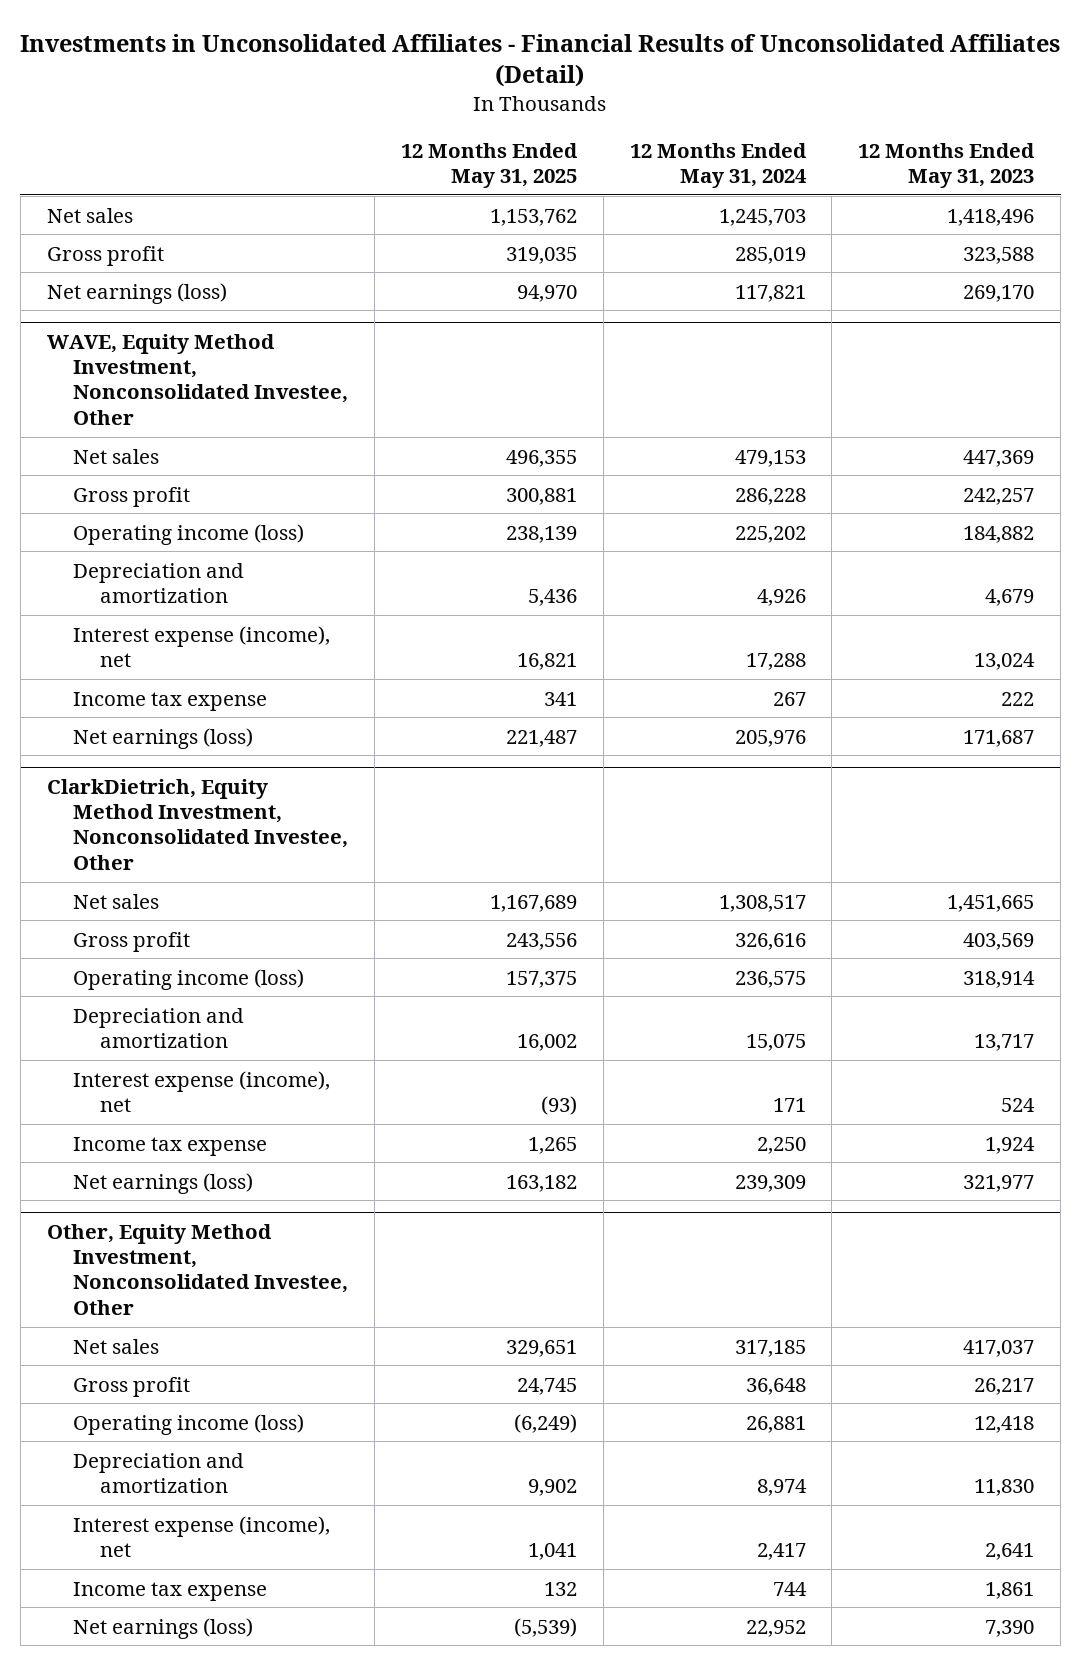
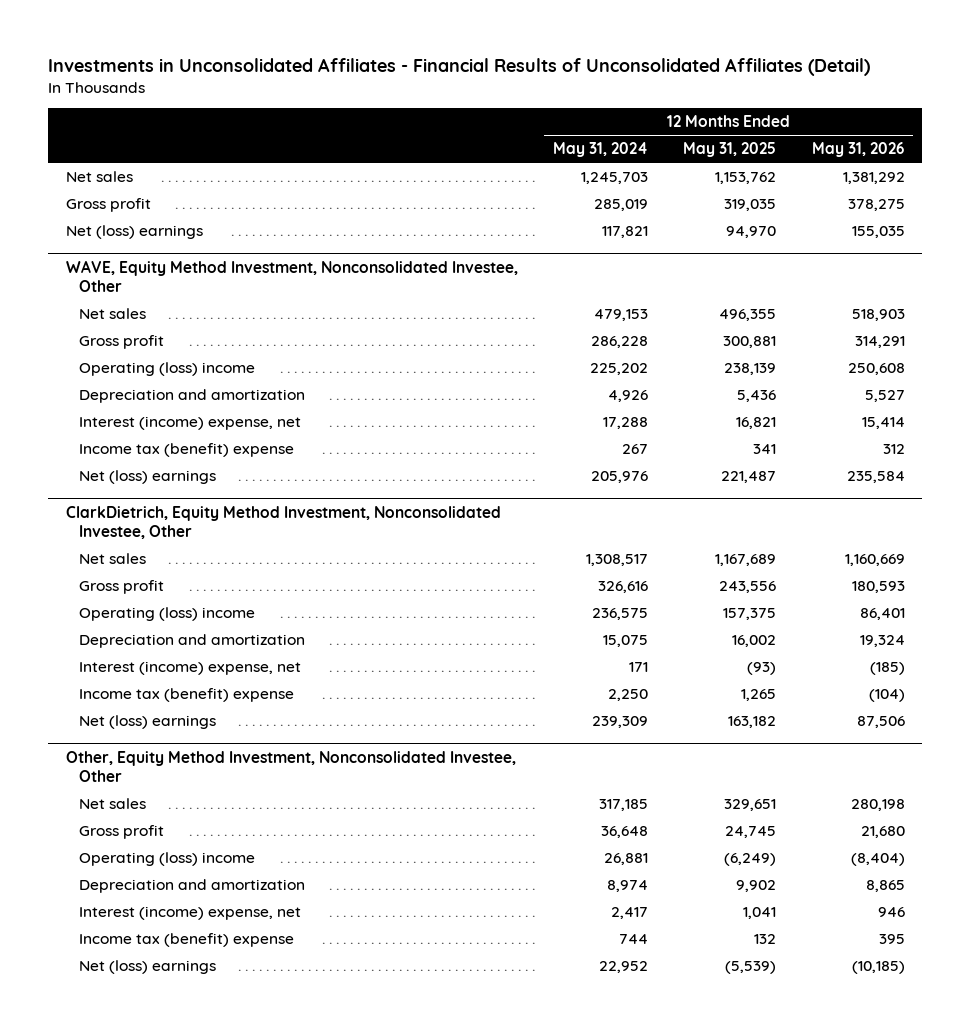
[858,142,1036,188] 12 Months Ended May 31, 2023 -> none
none -> [811,142,905,158] May 31, 2026
[46,282,227,304] Net earnings (loss) -> [65,224,203,239] Net (loss) earnings
[73,523,305,545] Operating income (loss) -> [78,361,255,376] Operating (loss) income
[73,625,331,667] Interest expense (income), net -> [78,415,301,430] Interest (income) expense, net
[73,691,268,711] Income tax expense -> [78,442,294,457] Income tax (benefit) expense
[73,727,254,749] Net earnings (loss) -> [78,469,216,484] Net (loss) earnings
[73,968,305,990] Operating income (loss) -> [78,606,255,621] Operating (loss) income
[73,1070,331,1112] Interest expense (income), net -> [78,660,301,675] Interest (income) expense, net
[73,1136,268,1156] Income tax expense -> [78,687,294,702] Income tax (benefit) expense
[73,1172,254,1194] Net earnings (loss) -> [78,714,216,729] Net (loss) earnings
[73,1413,305,1435] Operating income (loss) -> [78,851,255,866] Operating (loss) income
[73,1515,331,1557] Interest expense (income), net -> [78,905,301,920] Interest (income) expense, net
[73,1581,268,1601] Income tax expense -> [78,932,294,947] Income tax (benefit) expense
[73,1617,254,1639] Net earnings (loss) -> [78,959,216,974] Net (loss) earnings

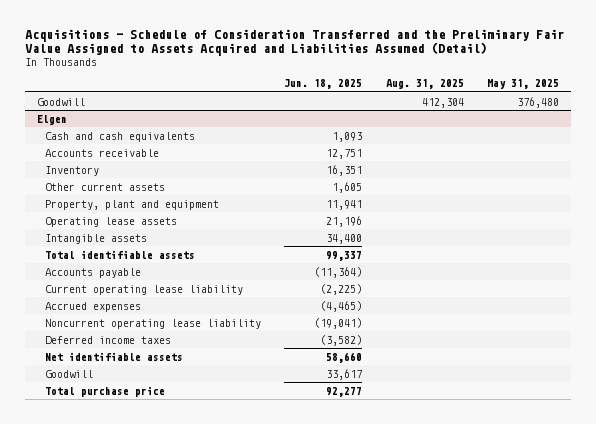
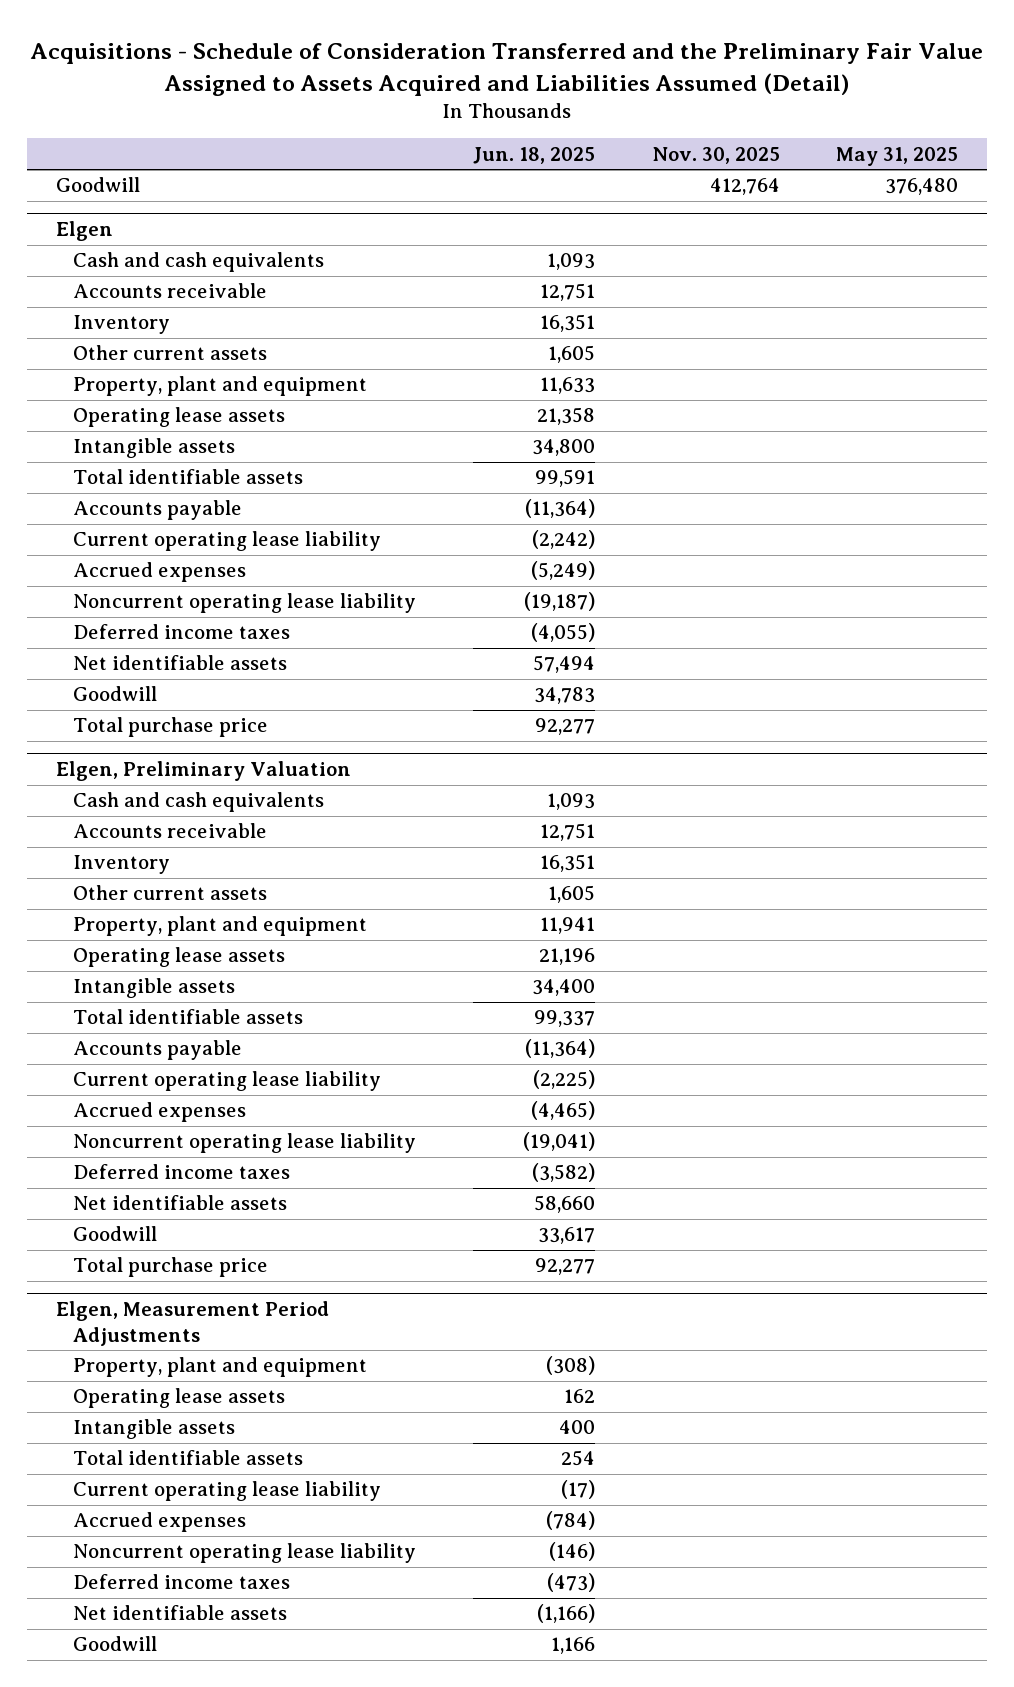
[385,79,464,90] Aug. 31, 2025 -> none
none -> [651,146,780,164] Nov. 30, 2025
none -> [73,376,368,397] Property, plant and equipment
none -> [73,407,286,428] Operating lease assets
none -> [73,438,236,459] Intangible assets
none -> [73,469,304,485] Total identifiable assets
none -> [73,500,243,521] Accounts payable
none -> [73,531,382,552] Current operating lease liability
none -> [73,562,247,583] Accrued expenses
none -> [73,593,417,614] Noncurrent operating lease liability
none -> [73,624,291,640] Deferred income taxes
none -> [73,655,288,671] Net identifiable assets
none -> [73,686,158,702] Goodwill
none -> [73,717,269,738] Total purchase price
none -> [55,761,351,782] Elgen, Preliminary Valuation
none -> [73,792,325,813] Cash and cash equivalents
none -> [73,823,268,839] Accounts receivable
none -> [73,855,171,875] Inventory
none -> [73,885,268,901] Other current assets
none -> [55,1301,329,1346] Elgen, Measurement Period Adjustments
none -> [73,1357,368,1378] Property, plant and equipment
none -> [73,1388,286,1409] Operating lease assets
none -> [73,1419,236,1440] Intangible assets
none -> [73,1450,304,1466] Total identifiable assets
none -> [73,1481,382,1502] Current operating lease liability
none -> [73,1512,247,1533] Accrued expenses
none -> [73,1543,417,1564] Noncurrent operating lease liability
none -> [73,1574,291,1590] Deferred income taxes
none -> [73,1605,288,1621] Net identifiable assets
none -> [73,1636,158,1652] Goodwill

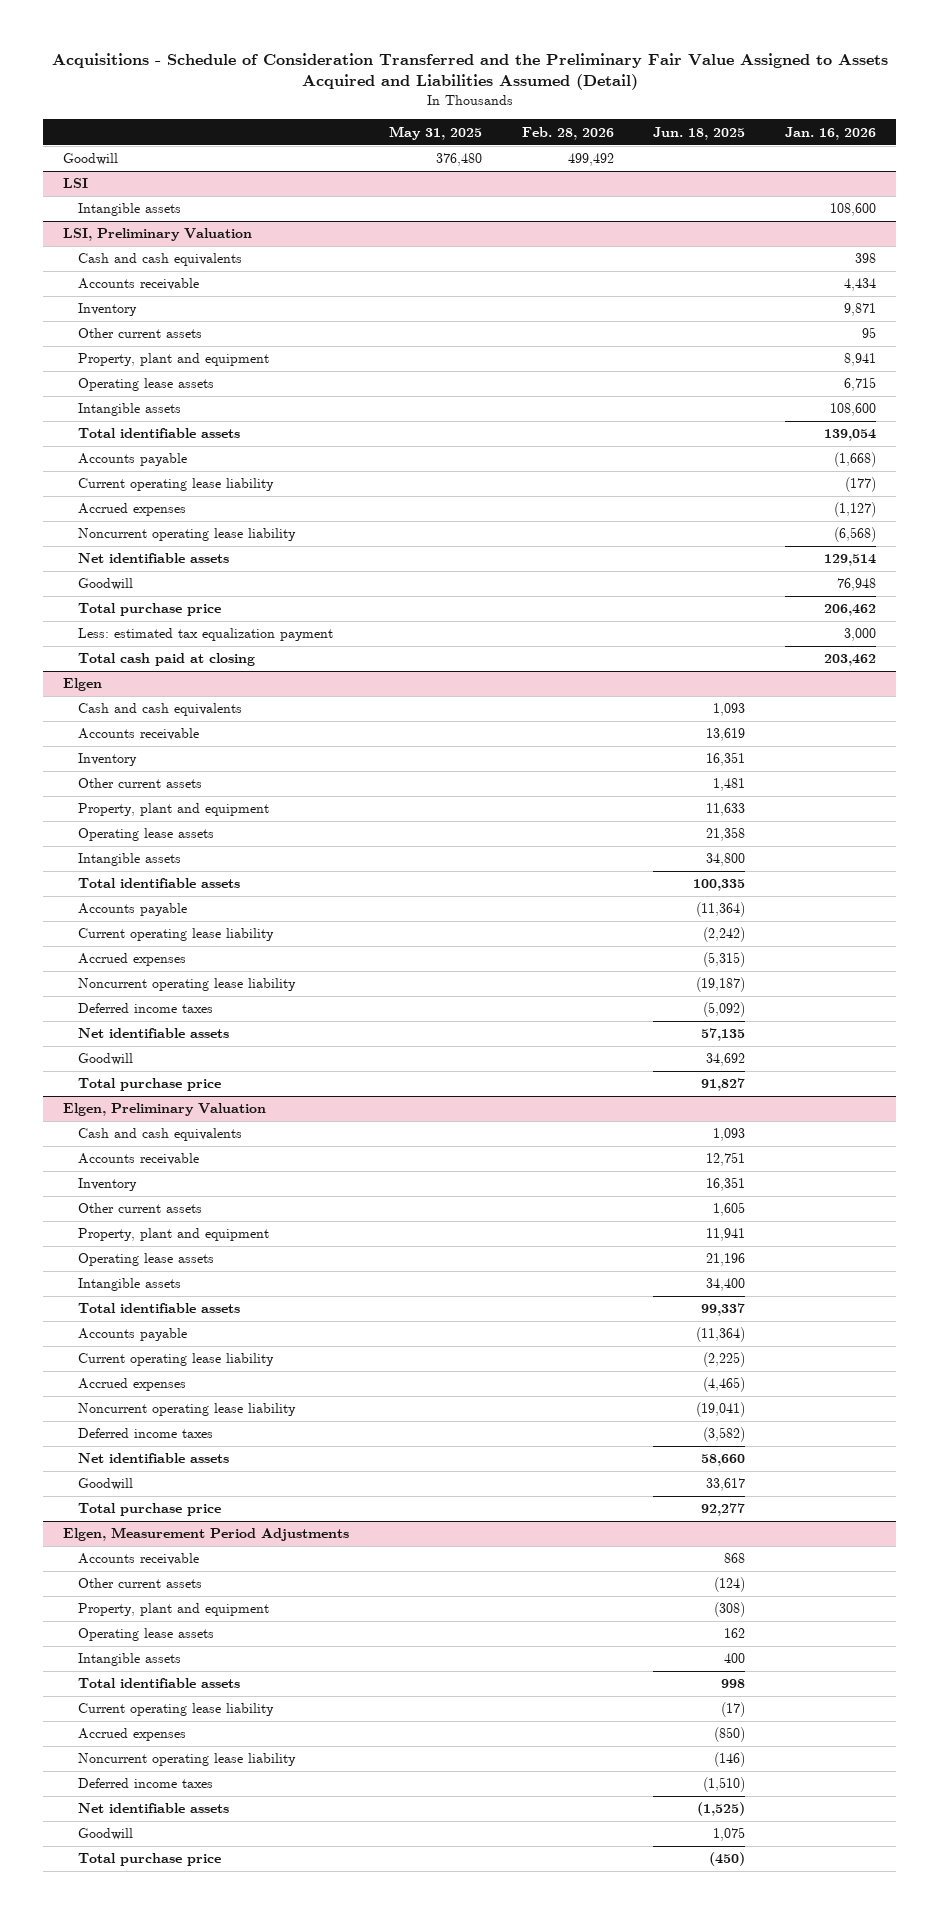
[651,146,780,164] Nov. 30, 2025 -> none
none -> [521,126,614,140] Feb. 28, 2026
none -> [785,126,877,140] Jan. 16, 2026
none -> [62,178,88,189] LSI
none -> [78,203,182,217] Intangible assets
none -> [62,228,252,242] LSI, Preliminary Valuation
none -> [78,253,243,267] Cash and cash equivalents
none -> [78,278,200,291] Accounts receivable
none -> [78,303,138,317] Inventory
none -> [78,328,203,339] Other current assets
none -> [78,353,270,367] Property, plant and equipment
none -> [78,378,215,392] Operating lease assets
none -> [78,403,182,417] Intangible assets
none -> [78,428,241,439] Total identifiable assets
none -> [78,453,188,467] Accounts payable
none -> [78,478,275,492] Current operating lease liability
none -> [78,503,187,517] Accrued expenses
none -> [78,528,297,542] Noncurrent operating lease liability
none -> [78,553,230,564] Net identifiable assets
none -> [78,578,134,591] Goodwill
none -> [78,603,222,617] Total purchase price
none -> [78,628,334,642] Less: estimated tax equalization payment
none -> [78,653,256,667] Total cash paid at closing
[539,283,595,302] 12,751 -> [706,728,746,742] 13,619
[547,345,595,364] 1,605 -> [713,778,746,792] 1,481
[534,469,595,488] 99,591 -> [693,879,746,892] 100,335
[530,561,595,581] (5,249) -> [703,952,746,968] (5,315)
[530,623,595,643] (4,055) -> [703,1002,746,1018] (5,092)
[532,655,595,674] 57,494 -> [701,1028,746,1042] 57,135
[533,687,595,705] 34,783 -> [706,1053,746,1067] 34,692
[534,718,595,736] 92,277 -> [701,1078,746,1092] 91,827
none -> [78,1553,200,1566] Accounts receivable
none -> [78,1578,203,1589] Other current assets
[560,1450,595,1467] 254 -> [721,1679,746,1689] 998
[545,1511,595,1531] (784) -> [714,1727,746,1743] (850)
[546,1573,595,1593] (473) -> [703,1777,746,1793] (1,510)
[536,1604,595,1624] (1,166) -> [697,1802,746,1817] (1,525)
[550,1637,595,1655] 1,166 -> [713,1827,746,1842] 1,075
none -> [78,1853,222,1867] Total purchase price

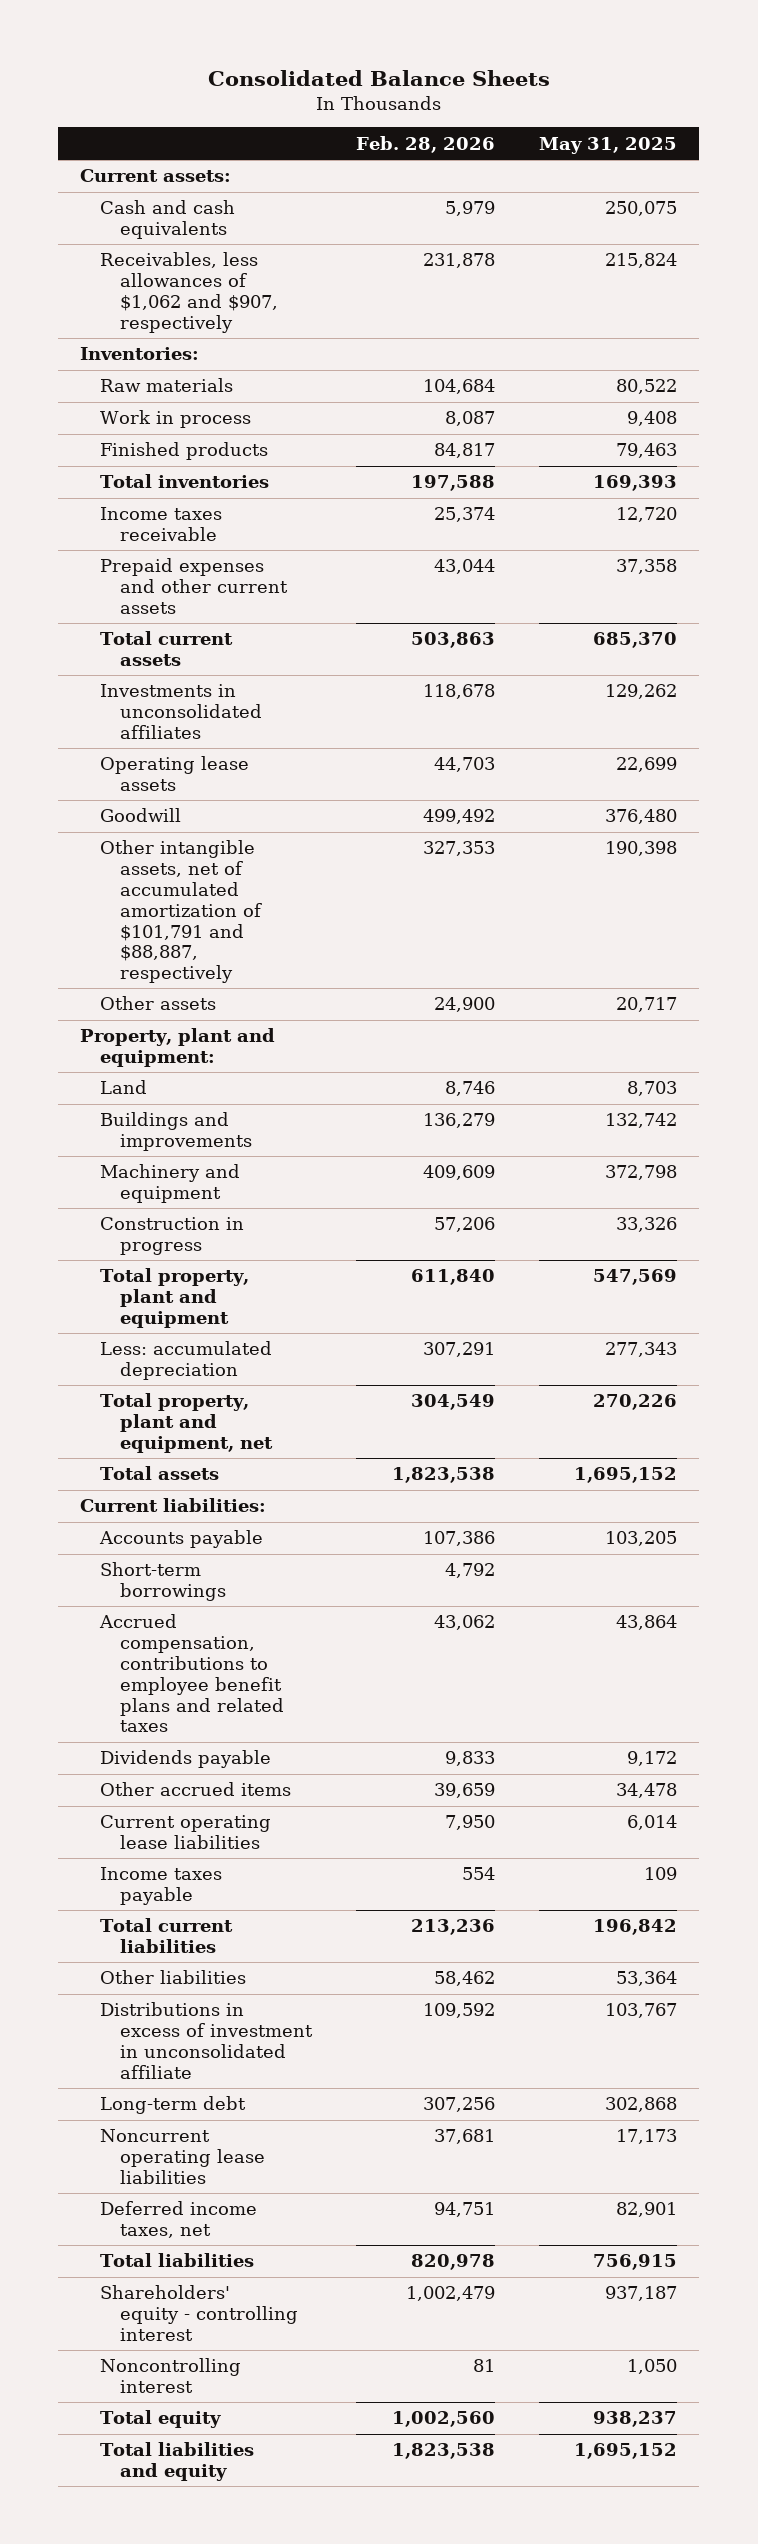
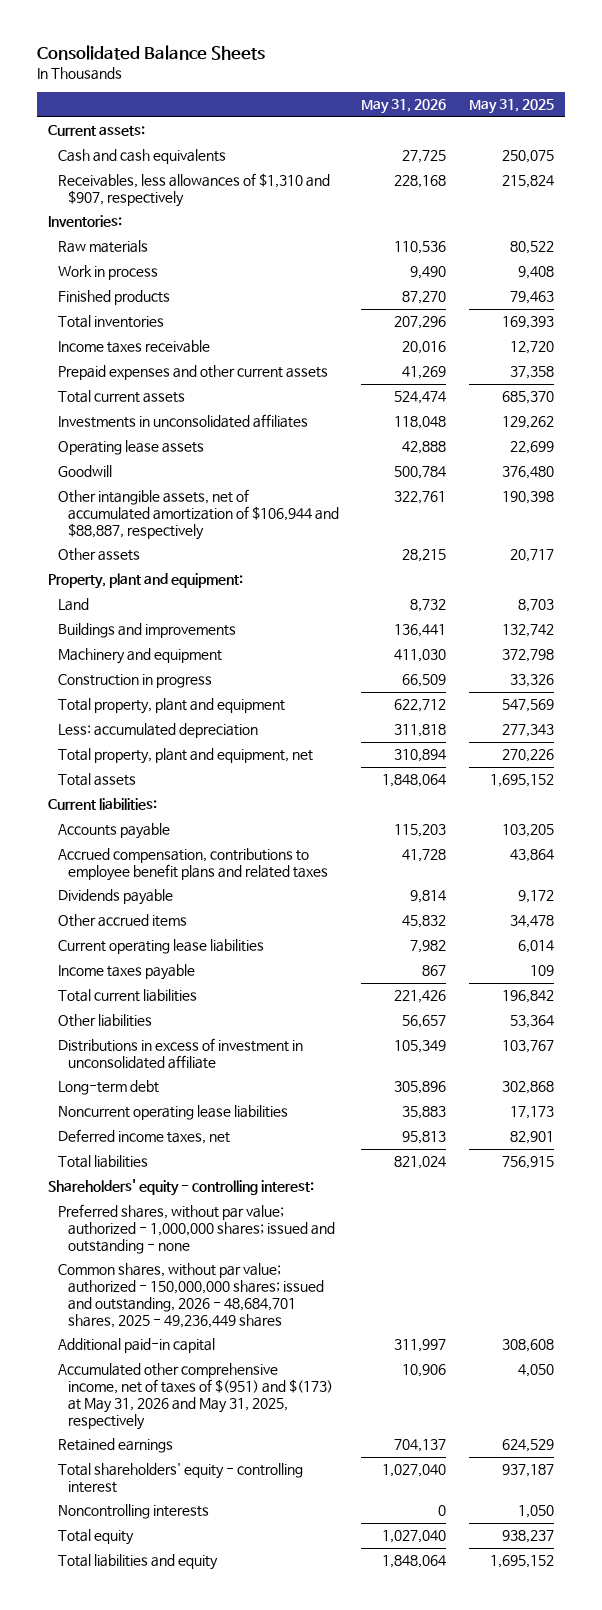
[356,135,496,153] Feb. 28, 2026 -> none
none -> [361,99,447,115] May 31, 2026
[100,252,279,333] Receivables, less allowances of $1,062 and $907, respectively -> [57,173,330,208] Receivables, less allowances of $1,310 and $907, respectively
[100,840,263,984] Other intangible assets, net of accumulated amortization of $101,791 and $88,887, respectively -> [57,489,339,541] Other intangible assets, net of accumulated amortization of $106,944 and $88,887, respectively
[100,1562,227,1602] Short-term borrowings -> none
none -> [48,1179,315,1197] Shareholders' equity - controlling interest:
none -> [57,1204,335,1255] Preferred shares, without par value; authorized - 1,000,000 shares; issued and outstanding - none
none -> [57,1263,324,1328] Common shares, without par value; authorized - 150,000,000 shares; issued and outstanding, 2026 - 48,684,701 shares, 2025 - 49,236,449 shares
none -> [57,1338,215,1354] Additional paid-in capital
none -> [57,1363,333,1430] Accumulated other comprehensive income, net of taxes of $(951) and $(173) at May 31, 2026 and May 31, 2025, respectively
none -> [57,1438,173,1454] Retained earnings
[100,2285,299,2341] Shareholders' equity - controlling interest -> [57,1463,303,1494] Total shareholders' equity - controlling interest
[100,2358,242,2394] Noncontrolling interest -> [57,1504,209,1520] Noncontrolling interests

